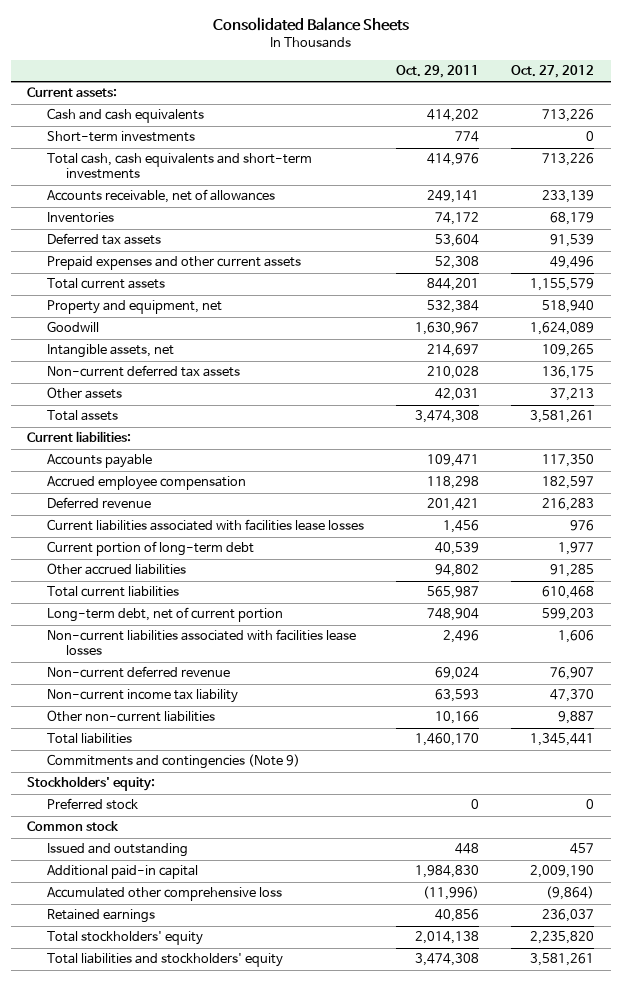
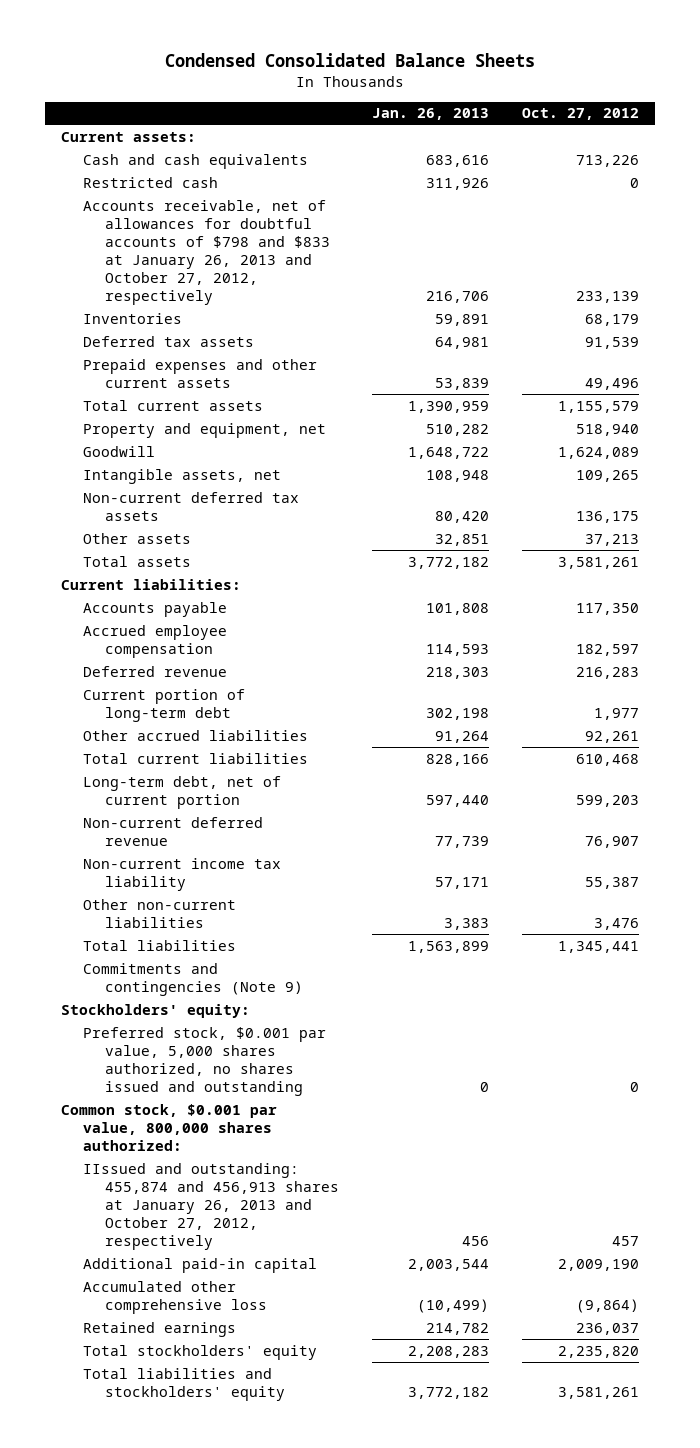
[212,17,409,32] Consolidated Balance Sheets -> [165,53,536,68] Condensed Consolidated Balance Sheets
[395,64,479,78] Oct. 29, 2011 -> none
none -> [372,108,490,121] Jan. 26, 2013
[46,131,195,143] Short-term investments -> none
[46,153,312,180] Total cash, cash equivalents and short-term investments -> none
none -> [83,176,219,188] Restricted cash
[46,189,275,204] Accounts receivable, net of allowances -> [83,199,331,305] Accounts receivable, net of allowances for doubtful accounts of $798 and $833 at January 26, 2013 and October 27, 2012, respectively
[46,519,364,532] Current liabilities associated with facilities lease losses -> none
[550,564,595,578] 91,285 -> [584,730,639,743] 92,261
[46,629,356,656] Non-current liabilities associated with facilities lease losses -> none
[550,689,595,703] 47,370 -> [584,876,639,889] 55,387
[558,711,595,725] 9,887 -> [593,917,639,930] 3,476
[46,798,138,811] Preferred stock -> [83,1026,327,1096] Preferred stock, $0.001 par value, 5,000 shares authorized, no shares issued and outstanding
[27,821,120,832] Common stock -> [61,1103,278,1151] Common stock, $0.001 par value, 800,000 shares authorized:
[46,843,188,858] Issued and outstanding -> [83,1162,340,1250] IIssued and outstanding: 455,874 and 456,913 shares at January 26, 2013 and October 27, 2012, respectively

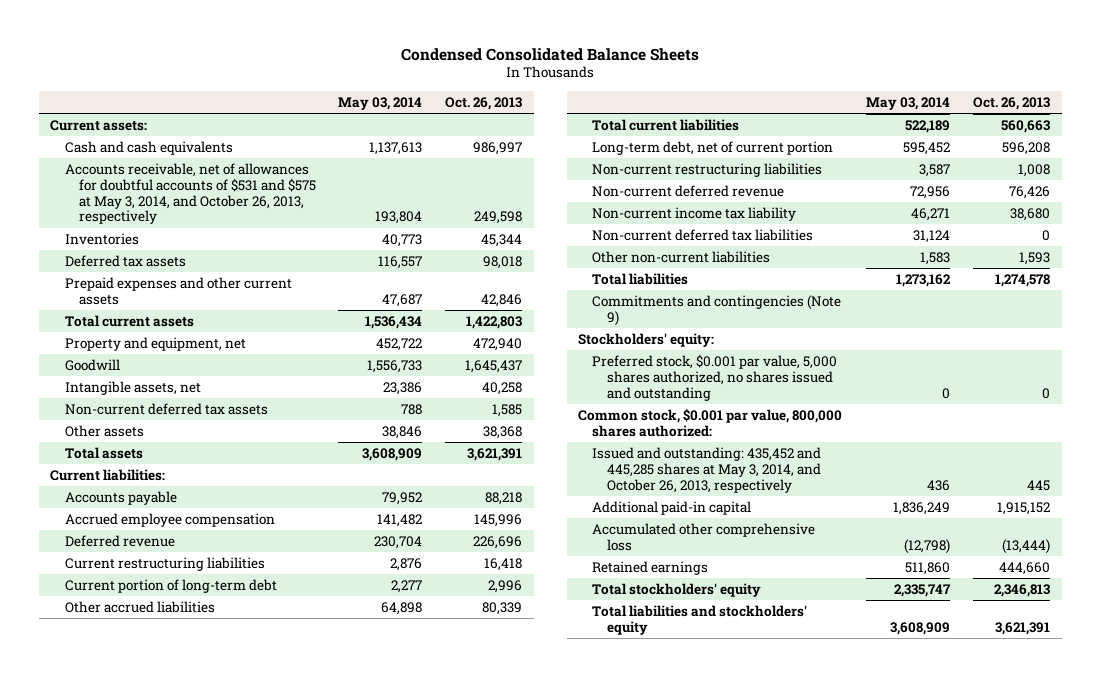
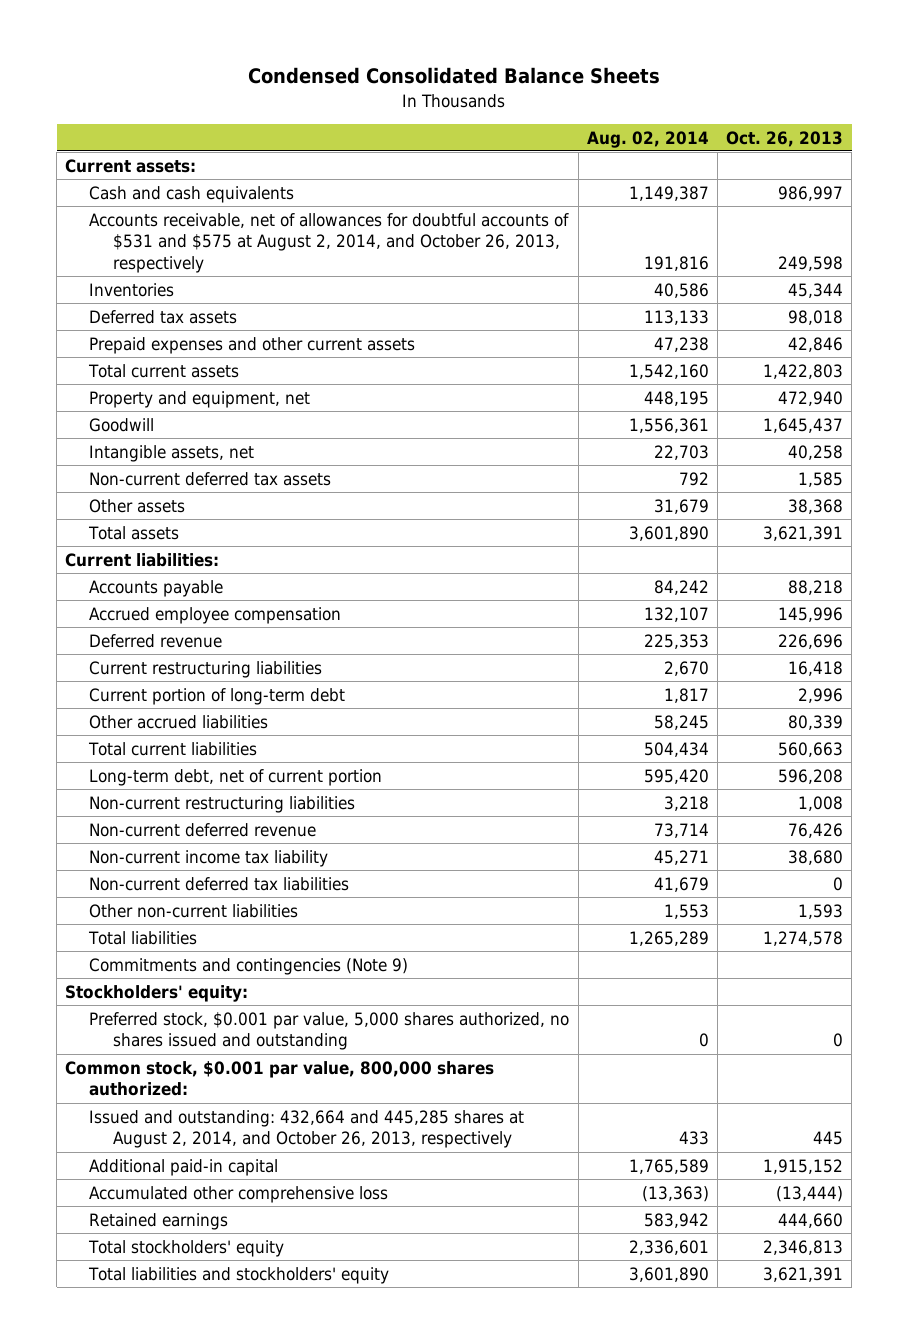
[338,96,423,110] May 03, 2014 -> none
none -> [586,130,709,148] Aug. 02, 2014
[64,162,316,225] Accounts receivable, net of allowances for doubtful accounts of $531 and $575 at May 3, 2014, and October 26, 2013, respectively -> [89,212,570,274] Accounts receivable, net of allowances for doubtful accounts of $531 and $575 at August 2, 2014, and October 26, 2013, respectively
[592,446,822,493] Issued and outstanding: 435,452 and 445,285 shares at May 3, 2014, and October 26, 2013, respectively -> [89,1109,525,1149] Issued and outstanding: 432,664 and 445,285 shares at August 2, 2014, and October 26, 2013, respectively

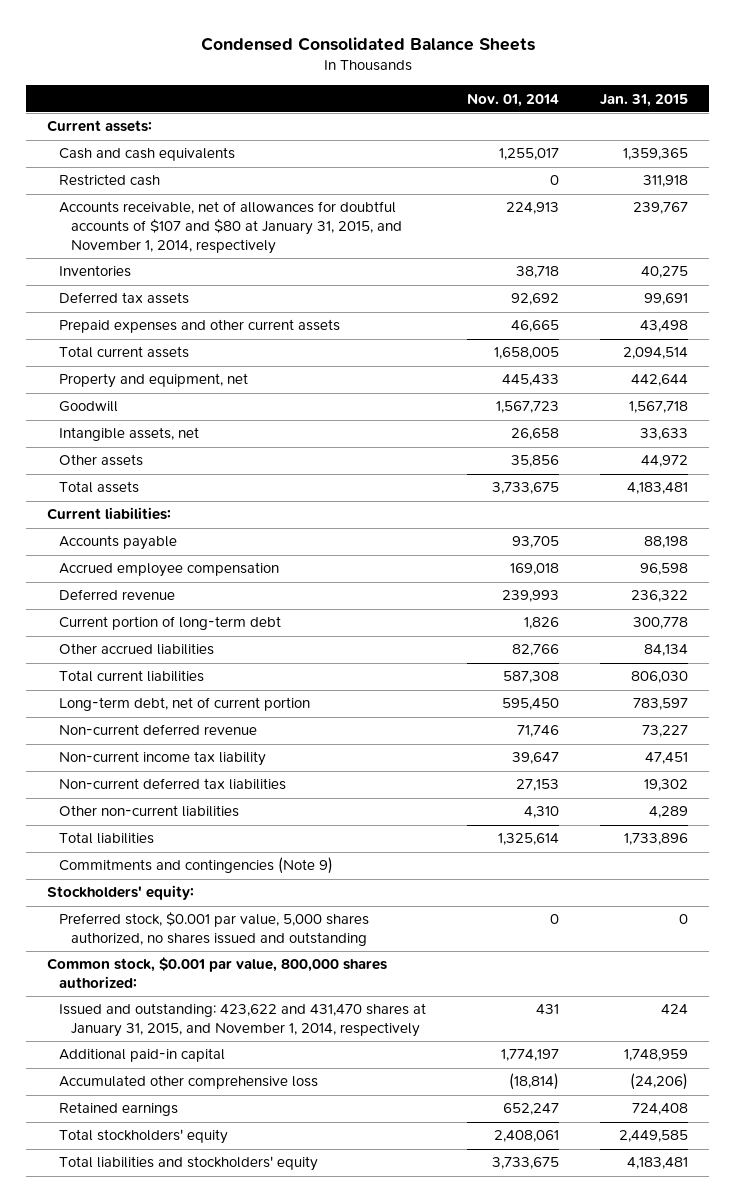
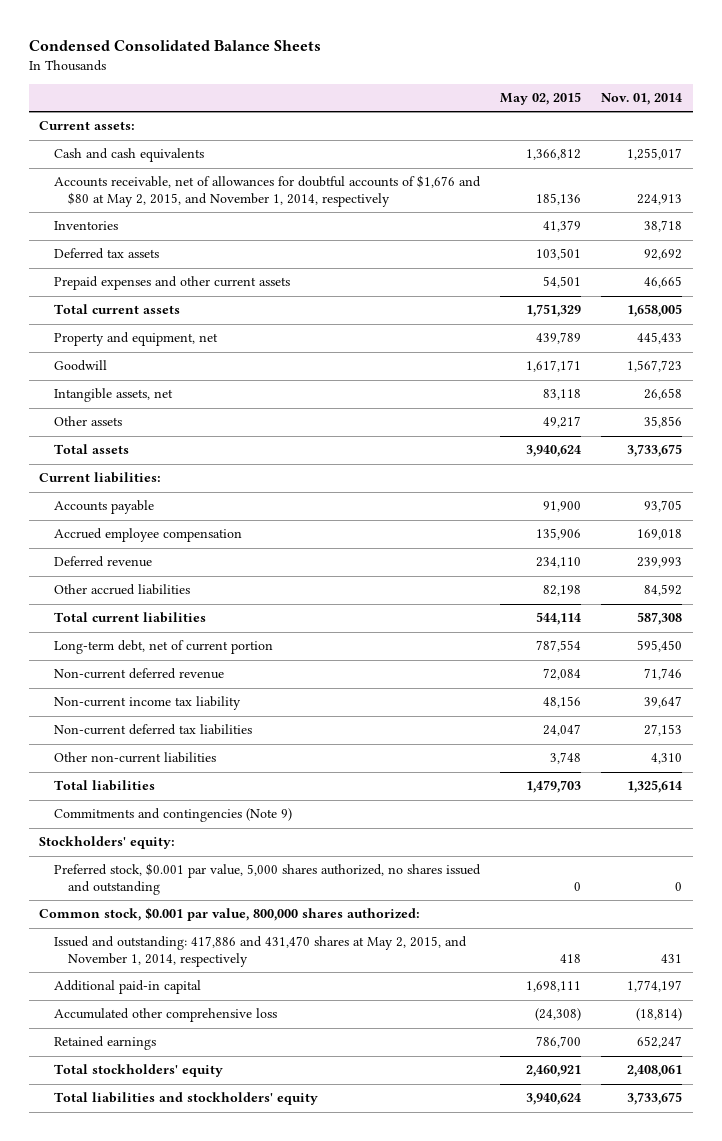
[600,93,689,107] Jan. 31, 2015 -> none
none -> [500,92,582,106] May 02, 2015
[59,174,161,187] Restricted cash -> none
[59,201,403,254] Accounts receivable, net of allowances for doubtful accounts of $107 and $80 at January 31, 2015, and November 1, 2014, respectively -> [53,175,481,207] Accounts receivable, net of allowances for doubtful accounts of $1,676 and $80 at May 2, 2015, and November 1, 2014, respectively
[59,616,282,631] Current portion of long-term debt -> none
[512,644,560,657] 82,766 -> [644,584,683,597] 84,592
[59,1003,427,1038] Issued and outstanding: 423,622 and 431,470 shares at January 31, 2015, and November 1, 2014, respectively -> [53,936,467,967] Issued and outstanding: 417,886 and 431,470 shares at May 2, 2015, and November 1, 2014, respectively

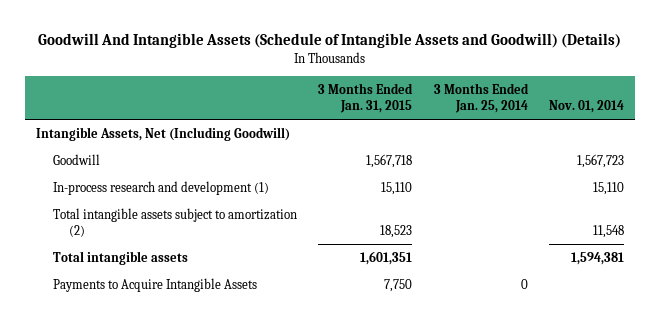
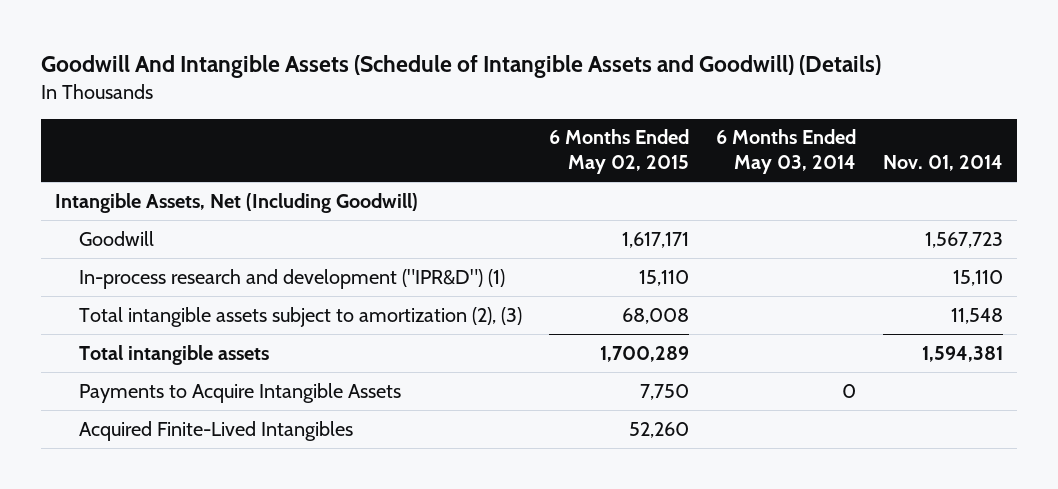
[318,82,414,114] 3 Months Ended Jan. 31, 2015 -> none
[433,82,529,114] 3 Months Ended Jan. 25, 2014 -> none
none -> [549,129,690,175] 6 Months Ended May 02, 2015
none -> [716,129,857,175] 6 Months Ended May 03, 2014
[52,180,269,195] In-process research and development (1) -> [79,268,506,289] In-process research and development ("IPR&D") (1)
[52,207,297,238] Total intangible assets subject to amortization (2) -> [79,306,523,327] Total intangible assets subject to amortization (2), (3)
none -> [79,420,354,441] Acquired Finite-Lived Intangibles

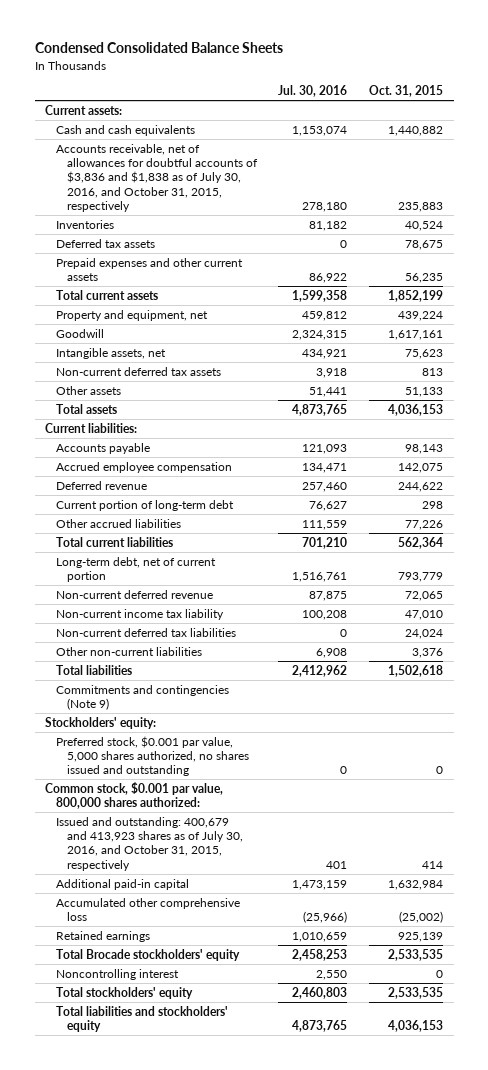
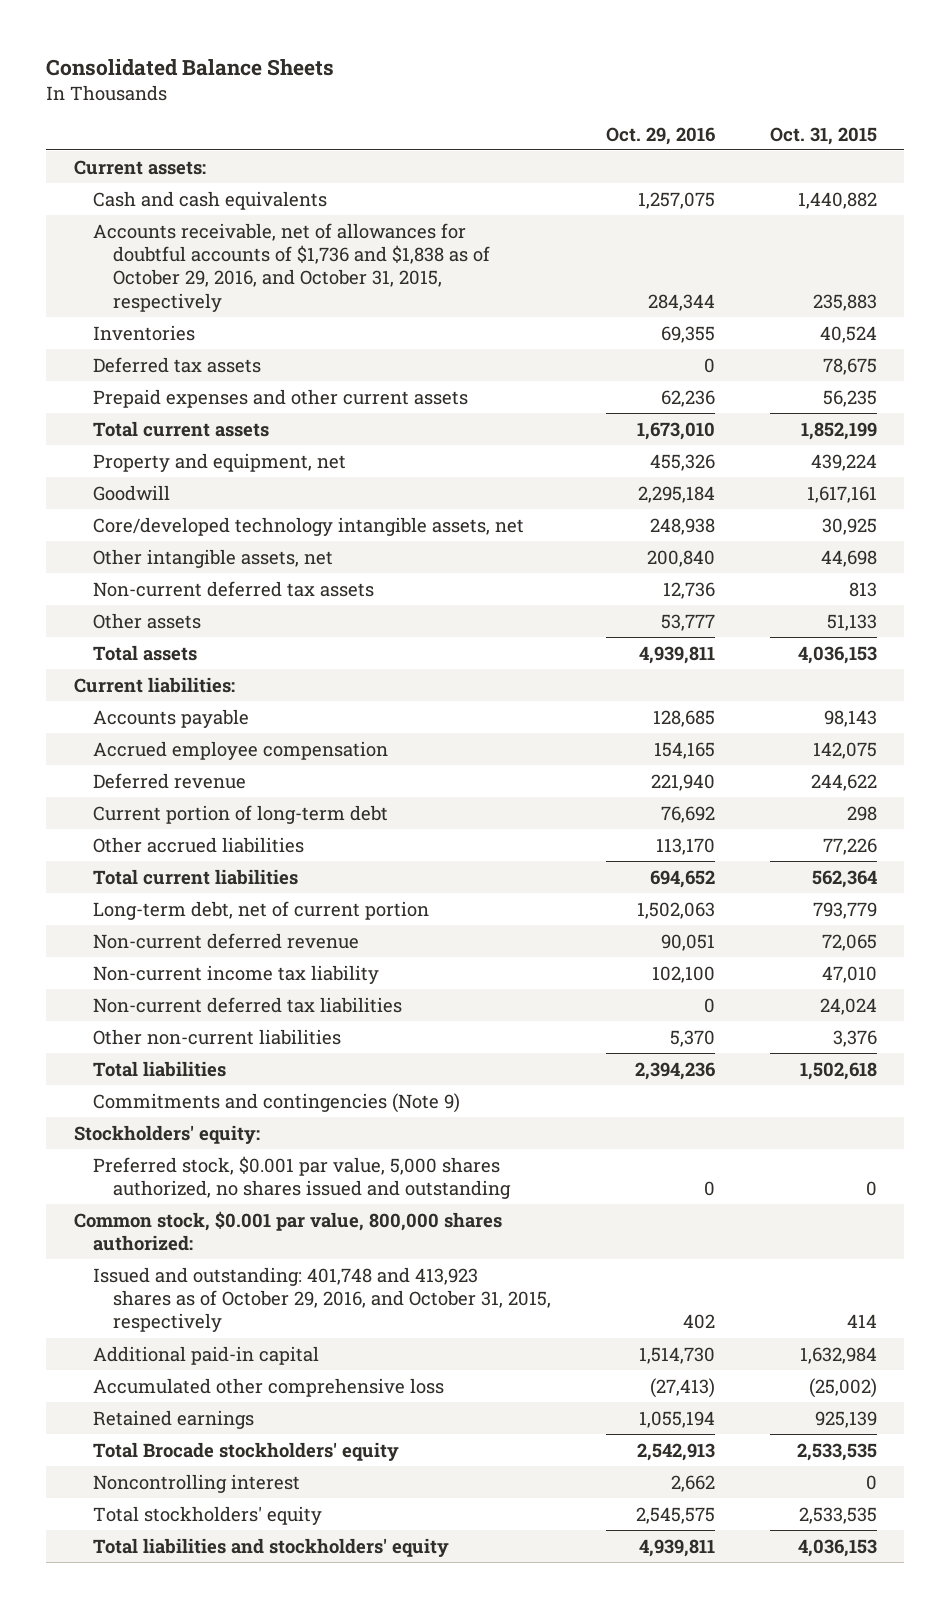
[34,42,283,54] Condensed Consolidated Balance Sheets -> [46,58,335,76] Consolidated Balance Sheets
[278,85,348,98] Jul. 30, 2016 -> none
none -> [605,126,715,145] Oct. 29, 2016
[56,143,258,213] Accounts receivable, net of allowances for doubtful accounts of $3,836 and $1,838 as of July 30, 2016, and October 31, 2015, respectively -> [93,222,490,312] Accounts receivable, net of allowances for doubtful accounts of $1,736 and $1,838 as of October 29, 2016, and October 31, 2015, respectively
none -> [93,516,525,536] Core/developed technology intangible assets, net
[56,347,167,359] Intangible assets, net -> [93,548,334,568] Other intangible assets, net
[405,348,444,359] 75,623 -> [820,549,877,567] 44,698
[56,816,243,871] Issued and outstanding: 400,679 and 413,923 shares as of July 30, 2016, and October 31, 2015, respectively -> [93,1266,551,1333] Issued and outstanding: 401,748 and 413,923 shares as of October 29, 2016, and October 31, 2015, respectively

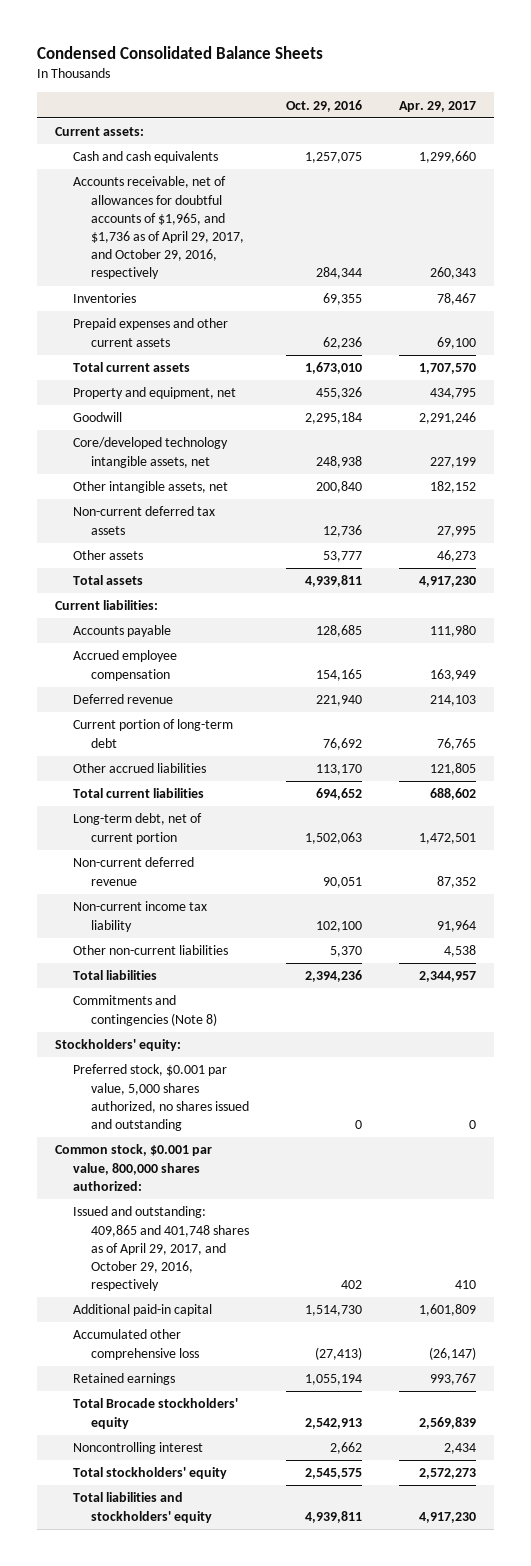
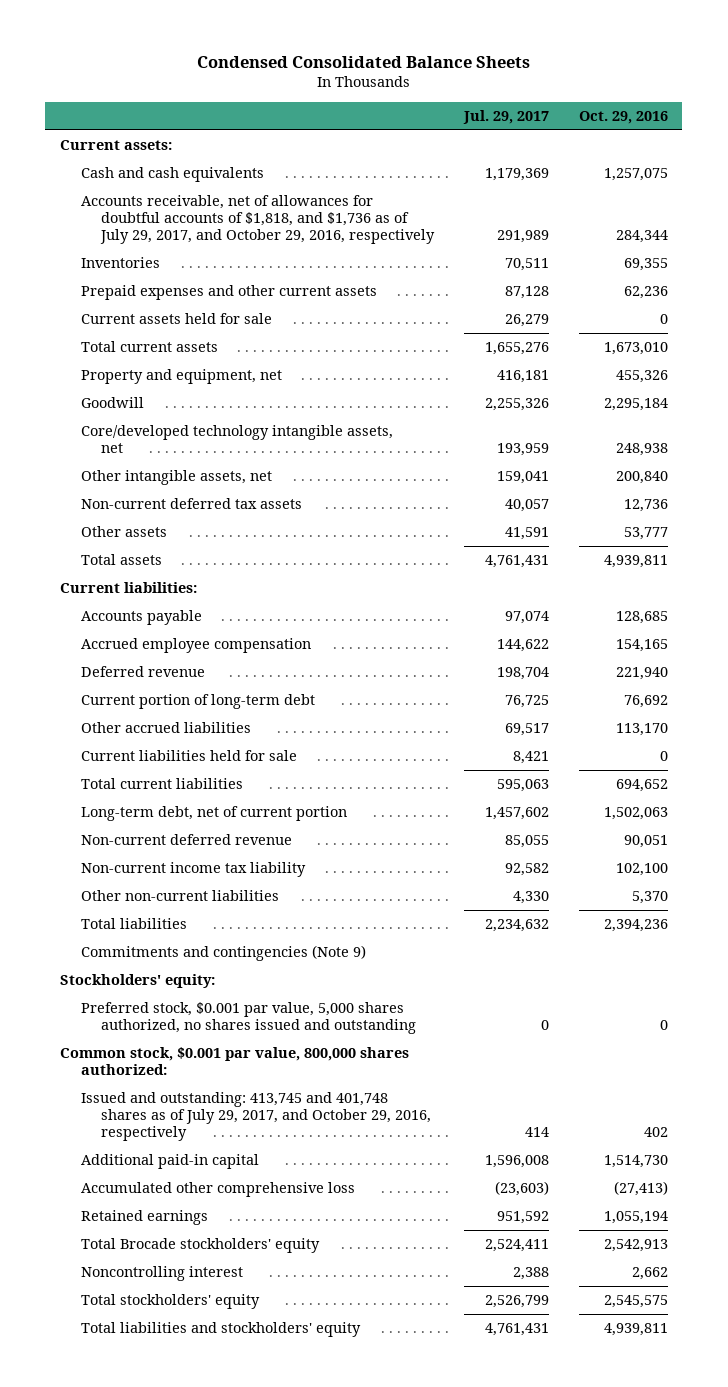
[398,100,476,112] Apr. 29, 2017 -> none
none -> [462,109,549,124] Jul. 29, 2017
[73,176,245,280] Accounts receivable, net of allowances for doubtful accounts of $1,965, and $1,736 as of April 29, 2017, and October 29, 2016, respectively -> [80,195,436,245] Accounts receivable, net of allowances for doubtful accounts of $1,818, and $1,736 as of July 29, 2017, and October 29, 2016, respectively
none -> [80,313,272,325] Current assets held for sale
none -> [80,750,297,762] Current liabilities held for sale
[73,995,218,1026] Commitments and contingencies (Note 8) -> [80,945,366,962] Commitments and contingencies (Note 9)
[73,1206,250,1292] Issued and outstanding: 409,865 and 401,748 shares as of April 29, 2017, and October 29, 2016, respectively -> [80,1092,432,1142] Issued and outstanding: 413,745 and 401,748 shares as of July 29, 2017, and October 29, 2016, respectively

